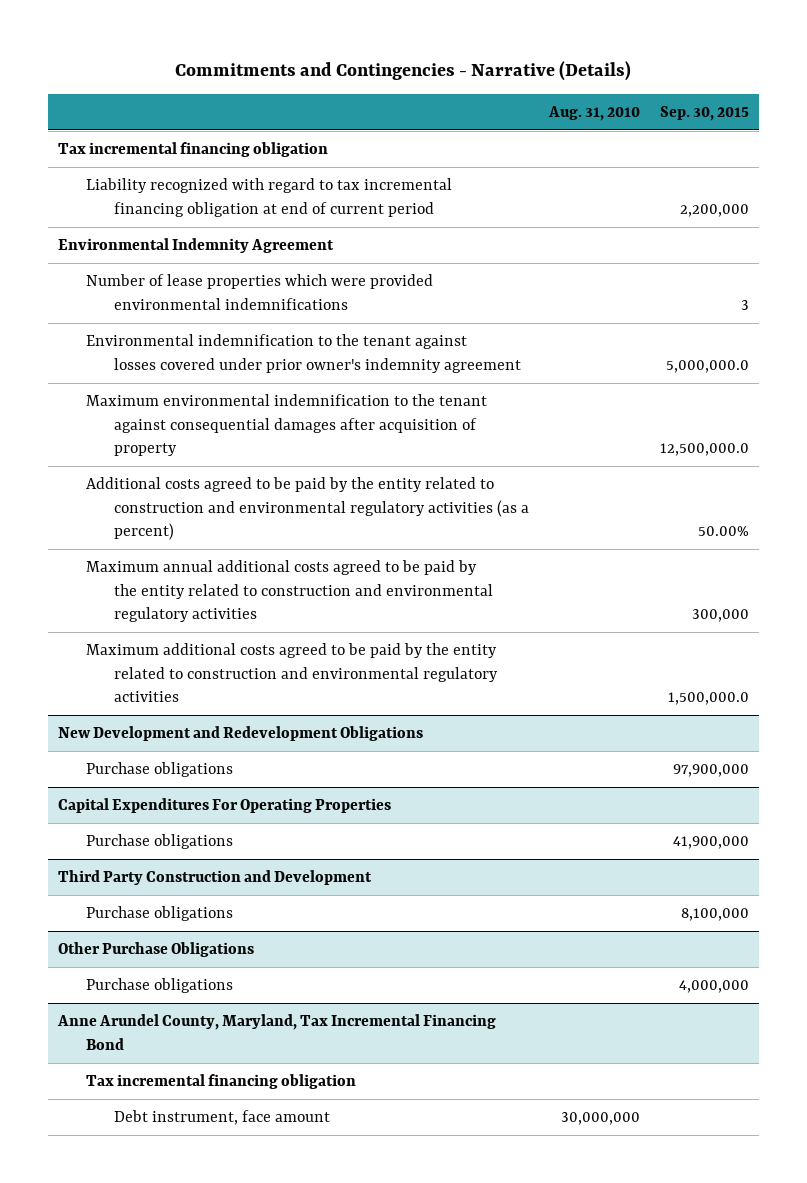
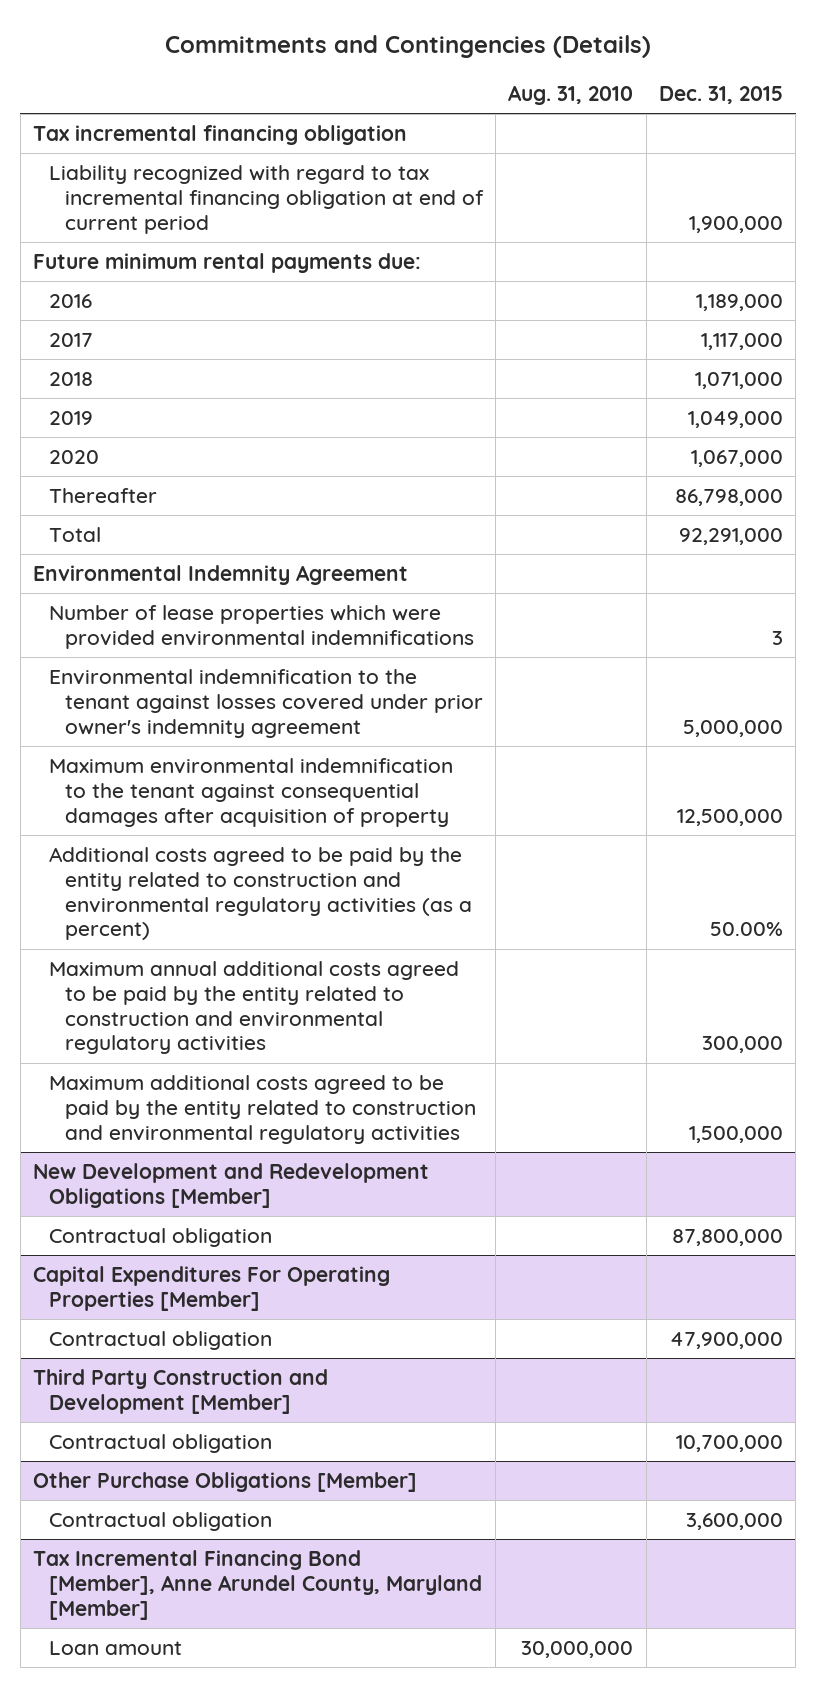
[175,60,632,81] Commitments and Contingencies - Narrative (Details) -> [165,35,652,59] Commitments and Contingencies (Details)
[659,105,749,121] Sep. 30, 2015 -> none
none -> [658,86,783,105] Dec. 31, 2015
none -> [33,253,422,274] Future minimum rental payments due:
none -> [49,294,93,309] 2016
none -> [49,333,94,348] 2017
none -> [49,372,94,387] 2018
none -> [49,411,94,426] 2019
none -> [49,450,100,465] 2020
none -> [49,488,158,504] Thereafter
none -> [49,527,102,543] Total
[85,1074,356,1090] Tax incremental financing obligation -> none
[57,726,423,742] New Development and Redevelopment Obligations -> [33,1163,430,1208] New Development and Redevelopment Obligations [Member]
[85,762,233,778] Purchase obligations -> [49,1228,273,1248] Contractual obligation
[57,798,391,814] Capital Expenditures For Operating Properties -> [33,1266,391,1311] Capital Expenditures For Operating Properties [Member]
[85,834,233,850] Purchase obligations -> [49,1331,273,1351] Contractual obligation
[57,870,372,886] Third Party Construction and Development -> [33,1369,329,1414] Third Party Construction and Development [Member]
[85,906,233,922] Purchase obligations -> [49,1434,273,1454] Contractual obligation
[57,942,254,958] Other Purchase Obligations -> [33,1472,418,1493] Other Purchase Obligations [Member]
[85,978,233,994] Purchase obligations -> [49,1512,273,1532] Contractual obligation
[56,1014,496,1050] Anne Arundel County, Maryland, Tax Incremental Financing Bond -> [33,1550,483,1620] Tax Incremental Financing Bond [Member], Anne Arundel County, Maryland [Member]
[114,1110,331,1126] Debt instrument, face amount -> [49,1641,183,1656] Loan amount

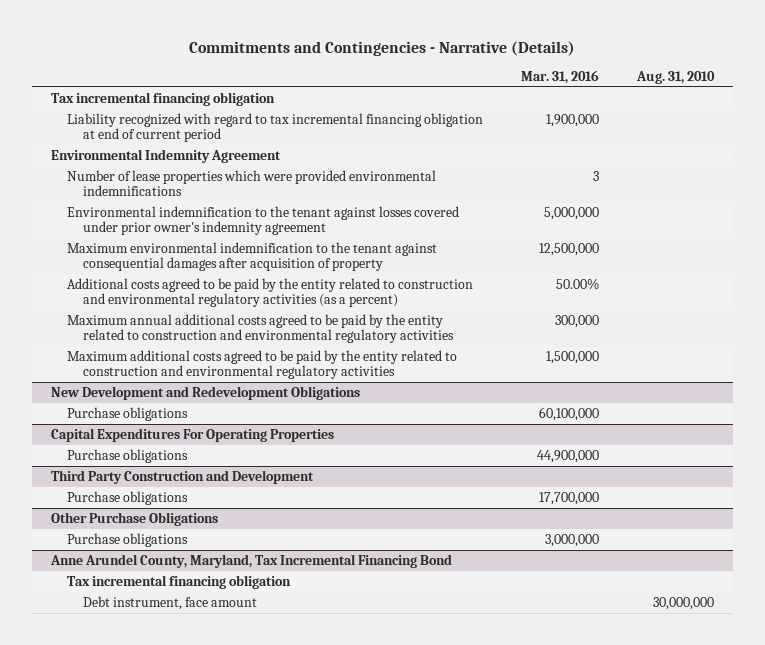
[165,35,652,59] Commitments and Contingencies (Details) -> [189,40,576,56] Commitments and Contingencies - Narrative (Details)
[658,86,783,105] Dec. 31, 2015 -> none
none -> [520,69,599,84] Mar. 31, 2016
[33,253,422,274] Future minimum rental payments due: -> none
[49,294,93,309] 2016 -> none
[49,333,94,348] 2017 -> none
[49,372,94,387] 2018 -> none
[49,411,94,426] 2019 -> none
[49,450,100,465] 2020 -> none
[49,488,158,504] Thereafter -> none
[49,527,102,543] Total -> none
[33,1163,430,1208] New Development and Redevelopment Obligations [Member] -> [50,386,360,401] New Development and Redevelopment Obligations
[49,1228,273,1248] Contractual obligation -> [66,407,188,422] Purchase obligations
[33,1266,391,1311] Capital Expenditures For Operating Properties [Member] -> [50,428,334,443] Capital Expenditures For Operating Properties
[49,1331,273,1351] Contractual obligation -> [66,449,188,464] Purchase obligations
[33,1369,329,1414] Third Party Construction and Development [Member] -> [50,470,314,485] Third Party Construction and Development
[49,1434,273,1454] Contractual obligation -> [66,491,188,506] Purchase obligations
[33,1472,418,1493] Other Purchase Obligations [Member] -> [50,512,218,527] Other Purchase Obligations
[49,1512,273,1532] Contractual obligation -> [66,533,188,548] Purchase obligations
[33,1550,483,1620] Tax Incremental Financing Bond [Member], Anne Arundel County, Maryland [Member] -> [49,554,452,569] Anne Arundel County, Maryland, Tax Incremental Financing Bond
none -> [66,575,291,590] Tax incremental financing obligation
[49,1641,183,1656] Loan amount -> [82,596,257,611] Debt instrument, face amount

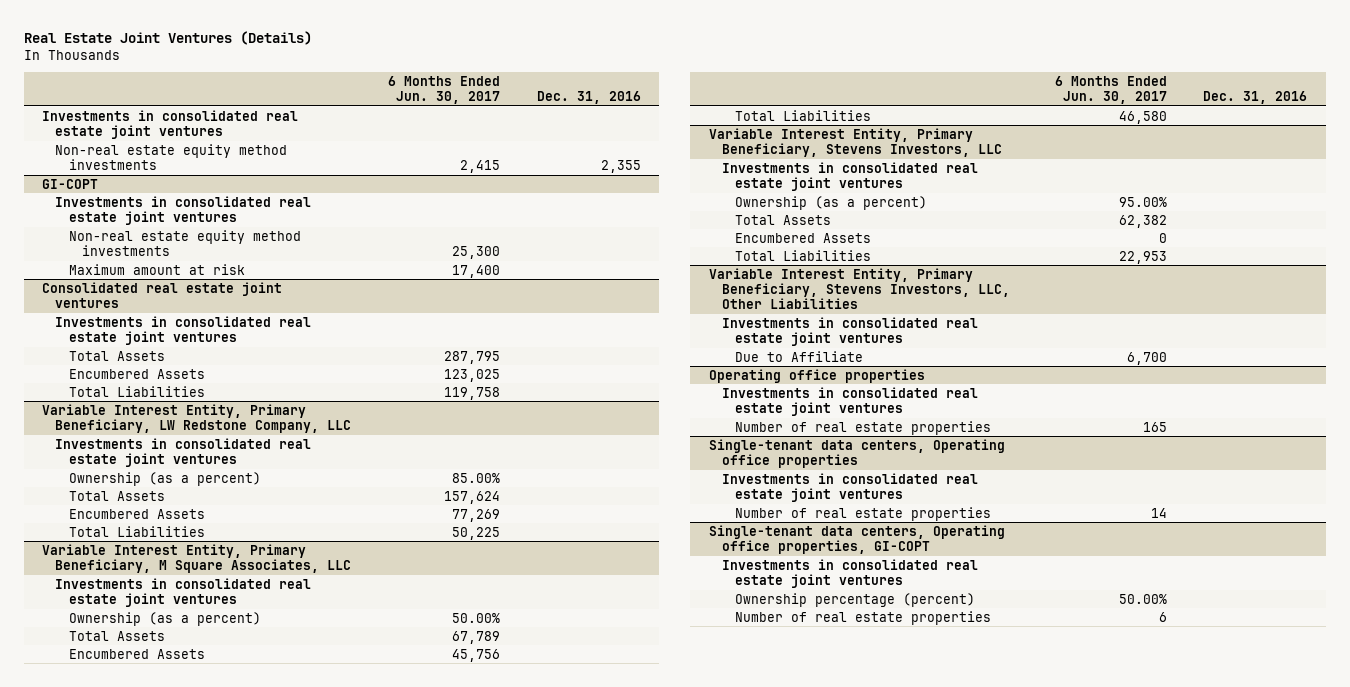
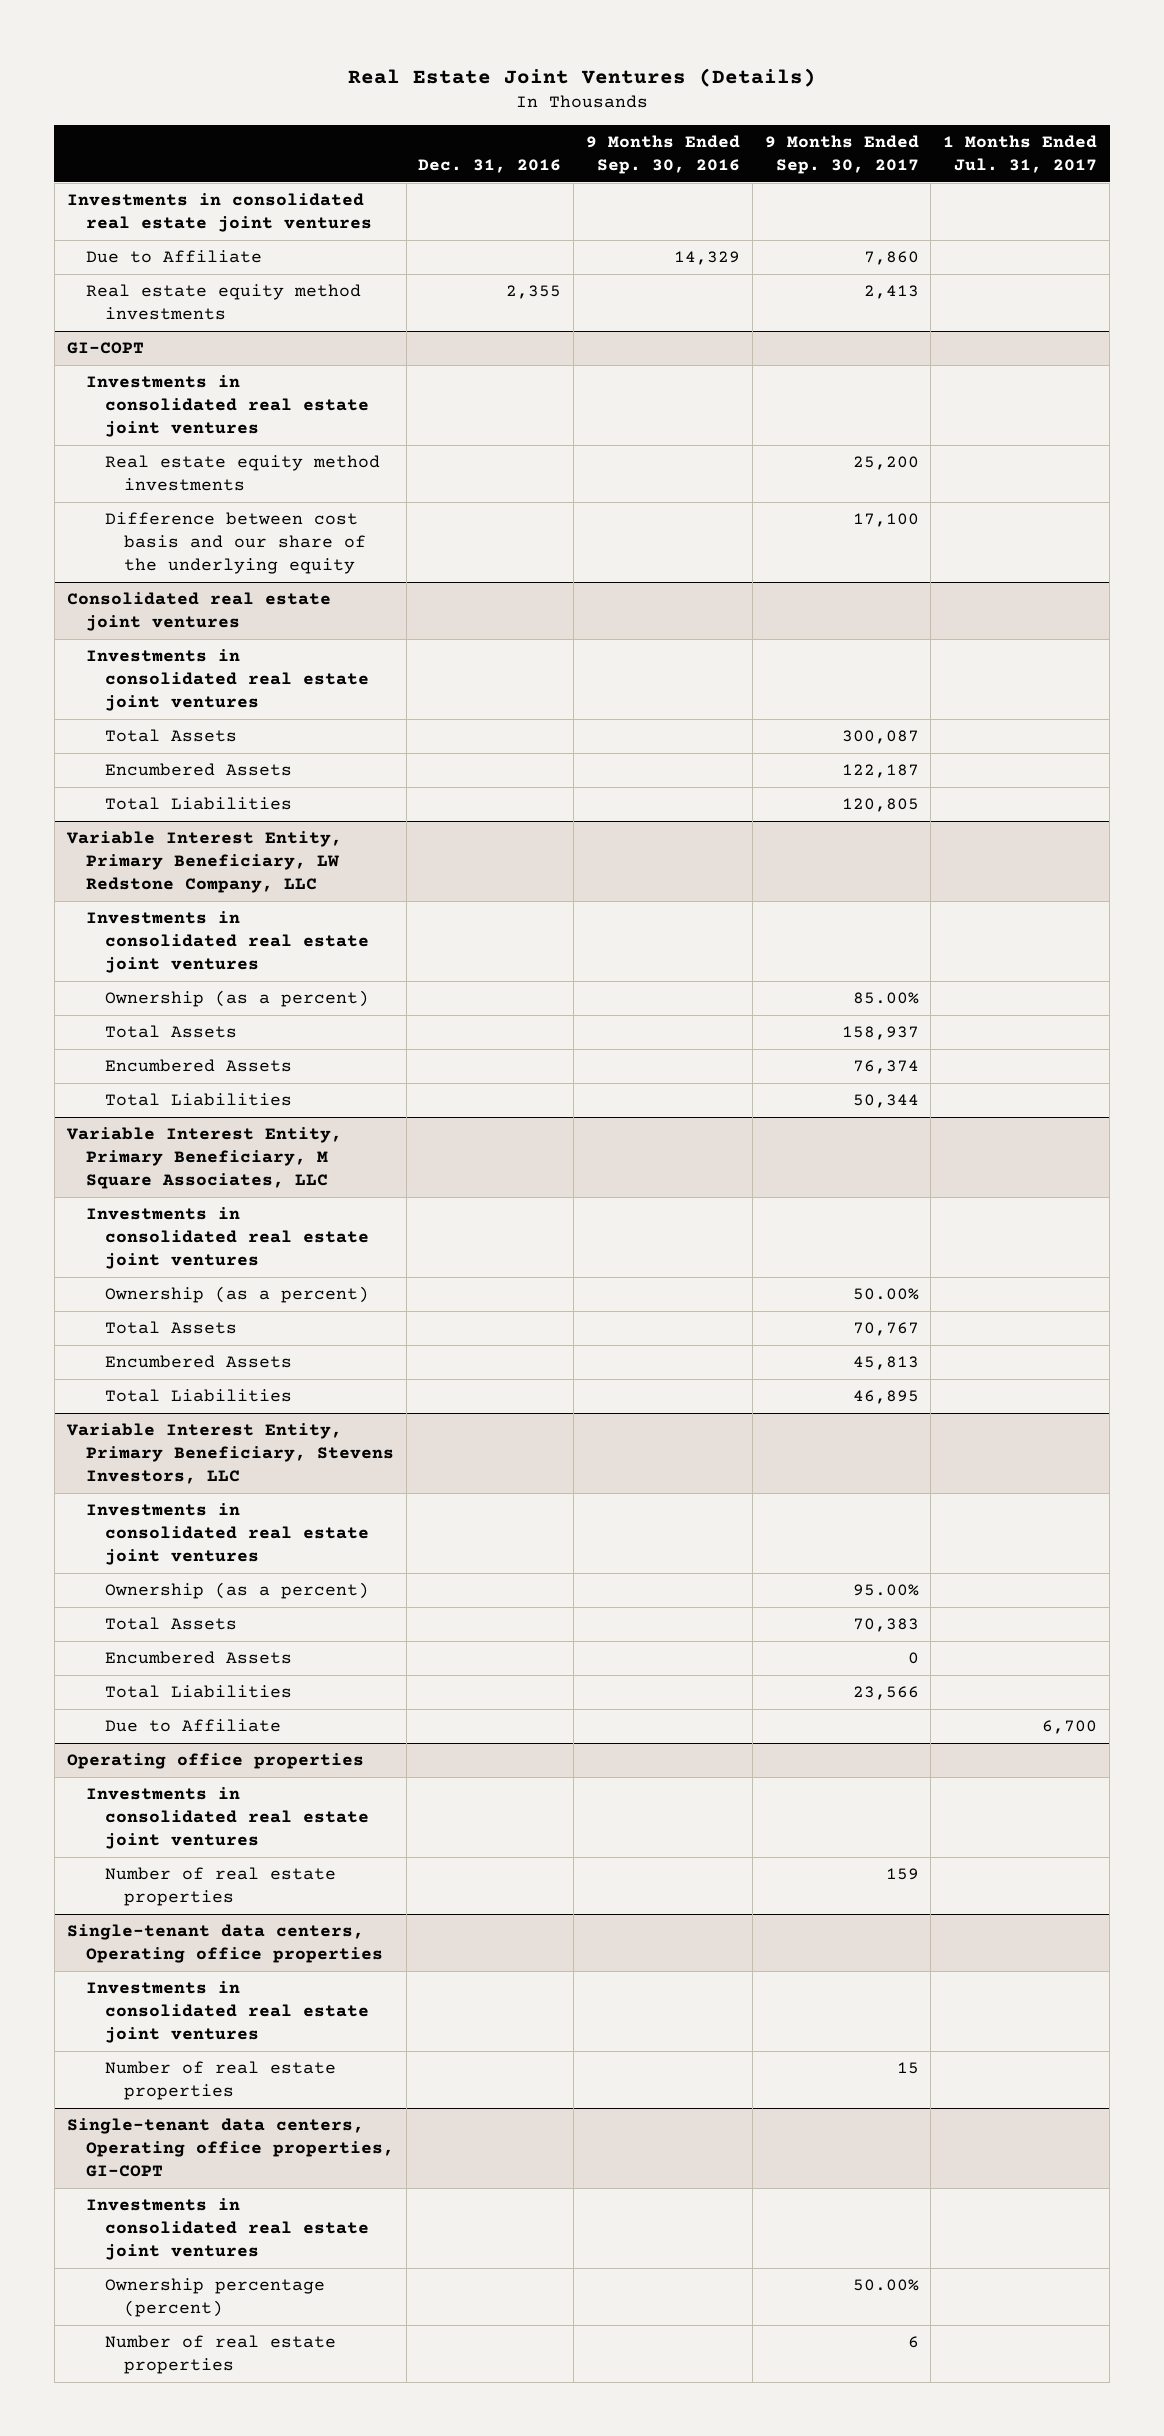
[388,75,501,104] 6 Months Ended Jun. 30, 2017 -> none
none -> [586,135,741,175] 9 Months Ended Sep. 30, 2016
none -> [764,135,919,175] 9 Months Ended Sep. 30, 2017
none -> [943,135,1098,174] 1 Months Ended Jul. 31, 2017
none -> [85,250,262,264] Due to Affiliate
[55,143,288,171] Non-real estate equity method investments -> [85,284,361,321] Real estate equity method investments
[68,229,301,257] Non-real estate equity method investments -> [104,455,380,492] Real estate equity method investments
[68,263,245,275] Maximum amount at risk -> [104,512,366,575] Difference between cost basis and our share of the underlying equity
[708,267,1010,310] Variable Interest Entity, Primary Beneficiary, Stevens Investors, LLC, Other Liabilities -> none
[721,316,978,347] Investments in consolidated real estate joint ventures -> none
[735,350,864,362] Due to Affiliate -> none
none -> [104,1719,281,1733] Due to Affiliate

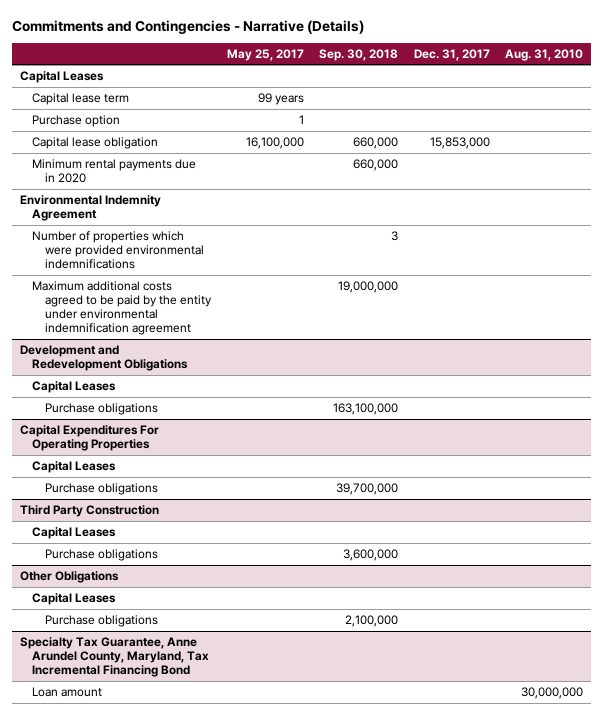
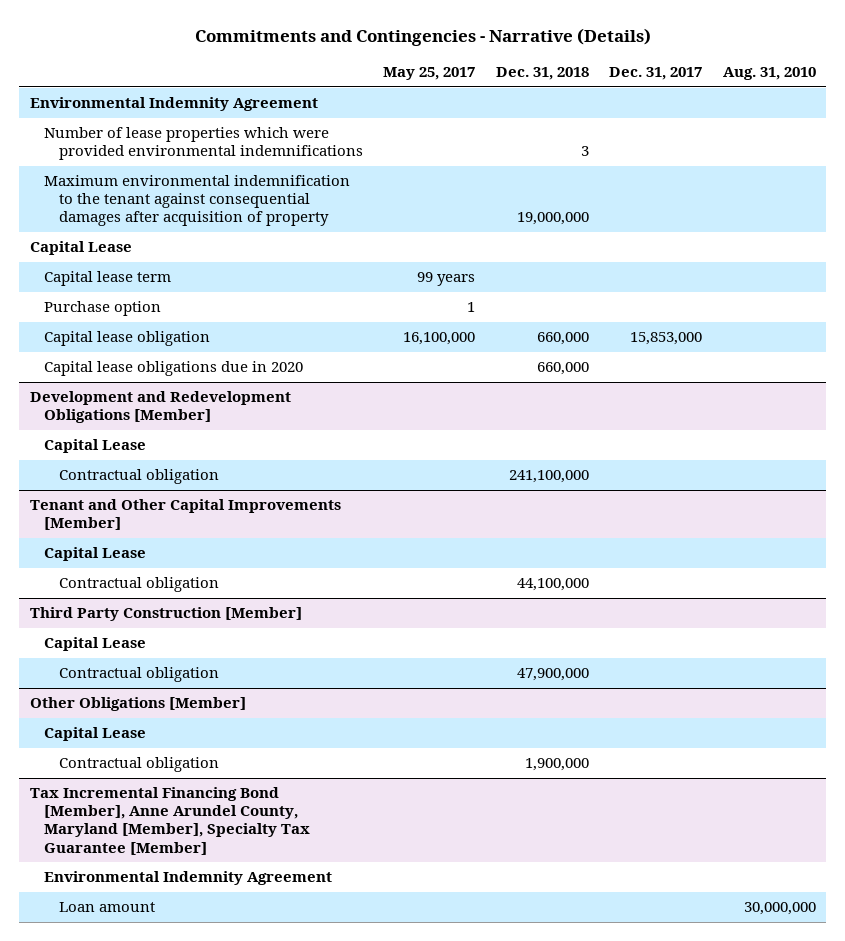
[319,48,399,61] Sep. 30, 2018 -> none
none -> [495,67,589,81] Dec. 31, 2018
[19,195,161,222] Environmental Indemnity Agreement -> [29,97,318,112] Environmental Indemnity Agreement
none -> [44,127,364,161] Number of lease properties which were provided environmental indemnifications
none -> [44,175,351,227] Maximum environmental indemnification to the tenant against consequential damages after acquisition of property
[19,71,104,84] Capital Leases -> [29,241,132,256] Capital Lease
[32,159,197,184] Minimum rental payments due in 2020 -> none
[32,231,205,270] Number of properties which were provided environmental indemnifications -> none
[32,281,213,336] Maximum additional costs agreed to be paid by the entity under environmental indemnification agreement -> none
[19,425,159,452] Capital Expenditures For Operating Properties -> none
[32,461,117,474] Capital Leases -> none
[45,483,159,496] Purchase obligations -> none
none -> [44,361,304,377] Capital lease obligations due in 2020
[19,345,189,372] Development and Redevelopment Obligations -> [29,391,291,424] Development and Redevelopment Obligations [Member]
[32,381,117,394] Capital Leases -> [44,439,147,454] Capital Lease
[45,403,159,416] Purchase obligations -> [59,469,220,485] Contractual obligation
none -> [29,499,341,531] Tenant and Other Capital Improvements [Member]
none -> [44,547,147,562] Capital Lease
none -> [59,577,220,593] Contractual obligation
[19,505,159,518] Third Party Construction -> [29,607,302,622] Third Party Construction [Member]
[32,527,117,540] Capital Leases -> [44,637,147,652] Capital Lease
[45,549,159,562] Purchase obligations -> [59,667,220,683] Contractual obligation
[19,571,119,584] Other Obligations -> [29,697,246,712] Other Obligations [Member]
[32,593,117,606] Capital Leases -> [44,727,147,742] Capital Lease
[45,615,159,628] Purchase obligations -> [59,757,220,773] Contractual obligation
[19,637,210,678] Specialty Tax Guarantee, Anne Arundel County, Maryland, Tax Incremental Financing Bond -> [29,787,311,855] Tax Incremental Financing Bond [Member], Anne Arundel County, Maryland [Member], Specialty Tax Guarantee [Member]
none -> [44,871,333,886] Environmental Indemnity Agreement

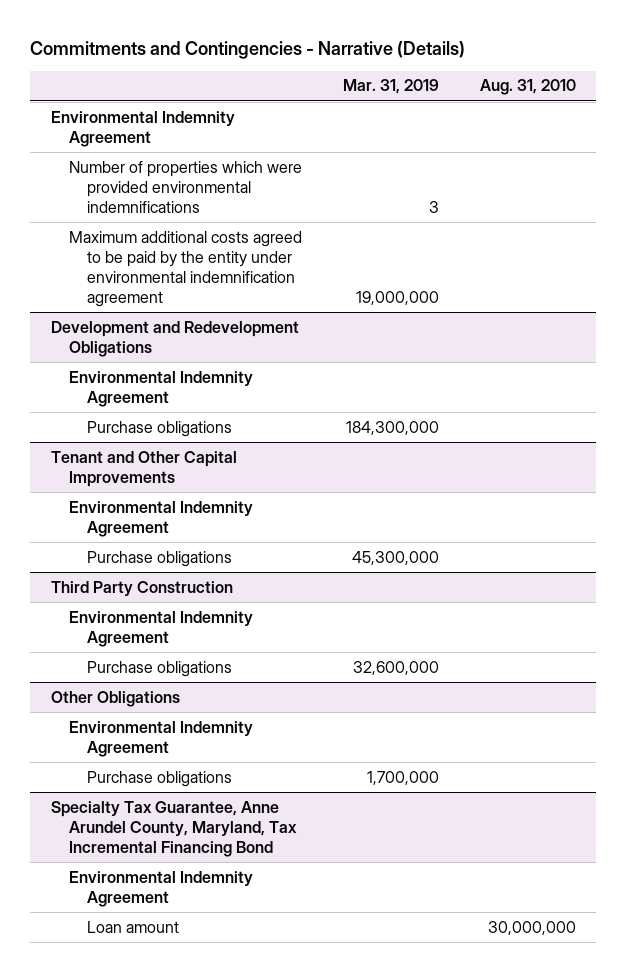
[383,67,476,81] May 25, 2017 -> none
[495,67,589,81] Dec. 31, 2018 -> none
[609,67,703,81] Dec. 31, 2017 -> none
none -> [342,79,439,95] Mar. 31, 2019
[29,241,132,256] Capital Lease -> none
[44,271,172,287] Capital lease term -> none
[44,301,162,317] Purchase option -> none
[44,331,211,347] Capital lease obligation -> none
[44,361,304,377] Capital lease obligations due in 2020 -> none
[44,439,147,454] Capital Lease -> none
[44,547,147,562] Capital Lease -> none
[44,637,147,652] Capital Lease -> none
[44,727,147,742] Capital Lease -> none
[44,127,364,161] Number of lease properties which were provided environmental indemnifications -> [69,160,303,213] Number of properties which were provided environmental indemnifications
[44,175,351,227] Maximum environmental indemnification to the tenant against consequential damages after acquisition of property -> [69,230,303,307] Maximum additional costs agreed to be paid by the entity under environmental indemnification agreement
[29,391,291,424] Development and Redevelopment Obligations [Member] -> [50,320,299,357] Development and Redevelopment Obligations
none -> [69,370,254,407] Environmental Indemnity Agreement
[59,469,220,485] Contractual obligation -> [87,420,233,437] Purchase obligations
[29,499,341,531] Tenant and Other Capital Improvements [Member] -> [50,450,237,487] Tenant and Other Capital Improvements
none -> [69,500,254,537] Environmental Indemnity Agreement
[59,577,220,593] Contractual obligation -> [87,550,233,567] Purchase obligations
[29,607,302,622] Third Party Construction [Member] -> [50,580,233,596] Third Party Construction
none -> [69,610,254,647] Environmental Indemnity Agreement
[59,667,220,683] Contractual obligation -> [87,660,233,677] Purchase obligations
[29,697,246,712] Other Obligations [Member] -> [50,690,180,707] Other Obligations
none -> [69,720,254,757] Environmental Indemnity Agreement
[59,757,220,773] Contractual obligation -> [87,770,233,787] Purchase obligations
[29,787,311,855] Tax Incremental Financing Bond [Member], Anne Arundel County, Maryland [Member], Specialty Tax Guarantee [Member] -> [50,800,298,857] Specialty Tax Guarantee, Anne Arundel County, Maryland, Tax Incremental Financing Bond

